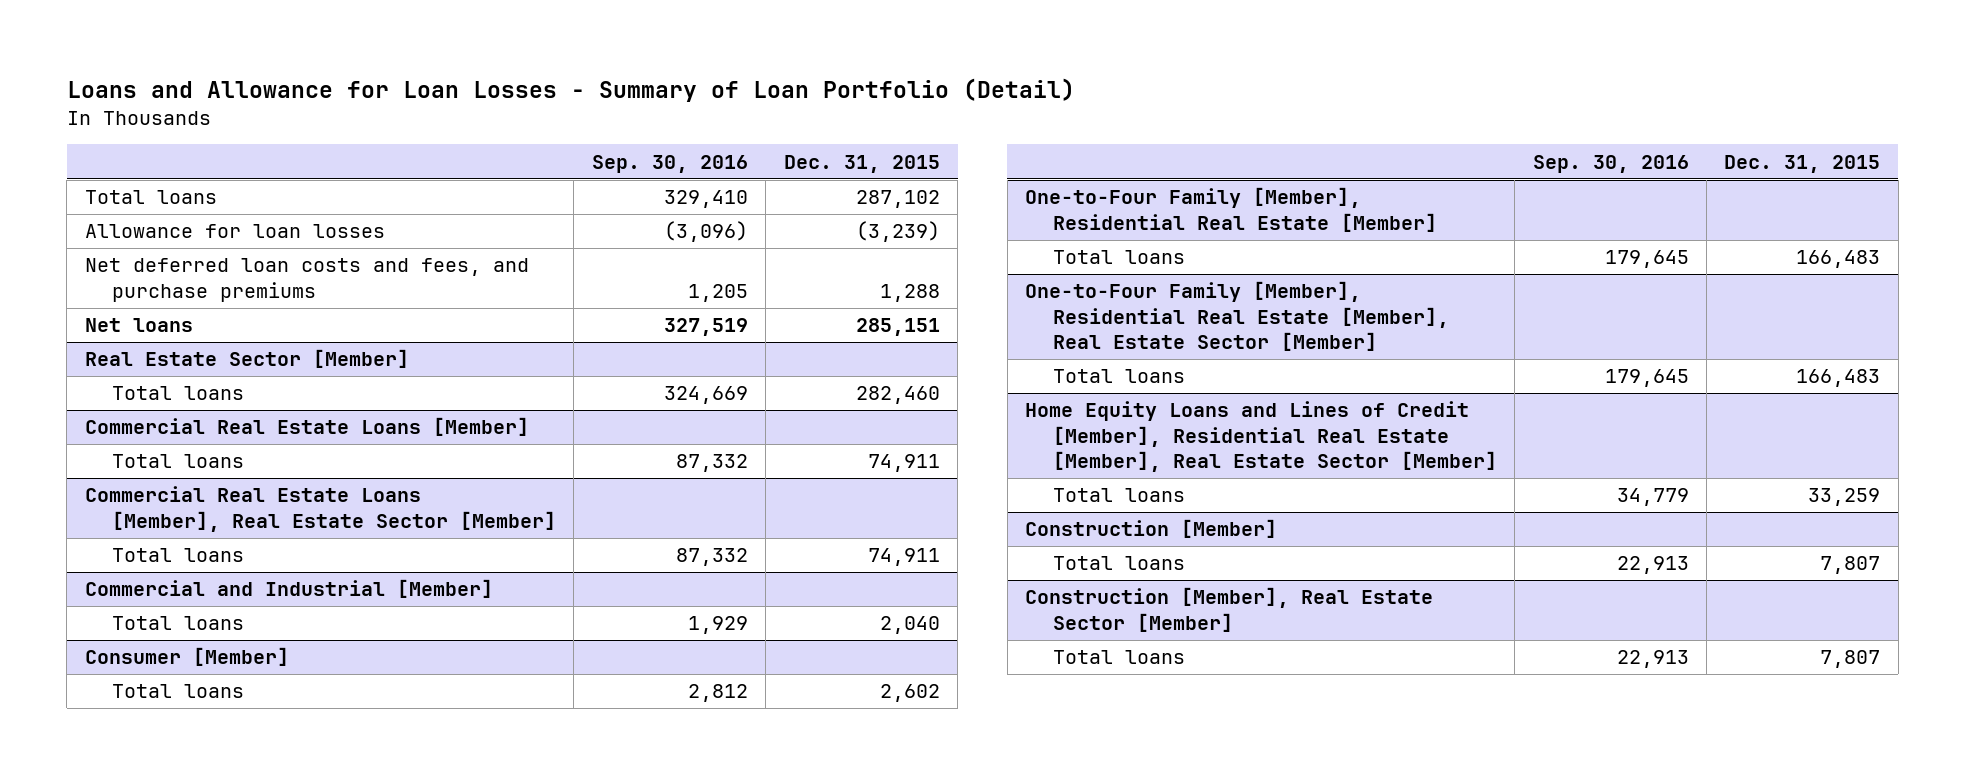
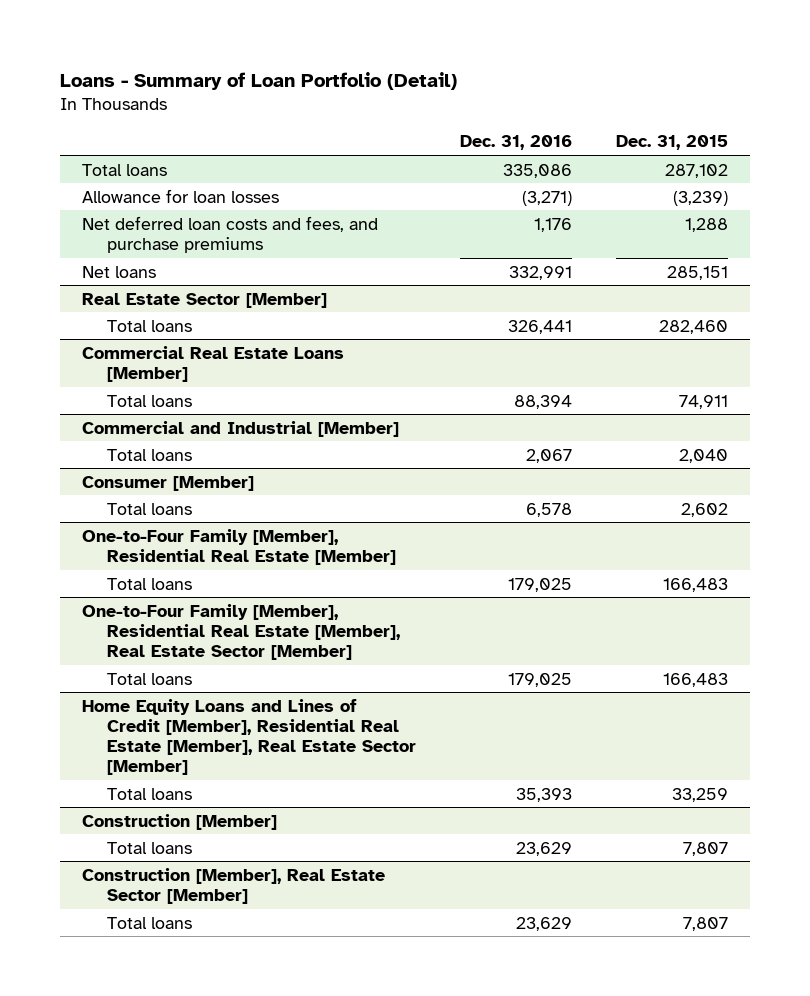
[66,77,1075,102] Loans and Allowance for Loan Losses - Summary of Loan Portfolio (Detail) -> [59,71,457,90] Loans - Summary of Loan Portfolio (Detail)
[591,154,748,173] Sep. 30, 2016 -> none
none -> [460,135,573,151] Dec. 31, 2016
[84,486,557,532] Commercial Real Estate Loans [Member], Real Estate Sector [Member] -> none
[112,548,245,563] Total loans -> none

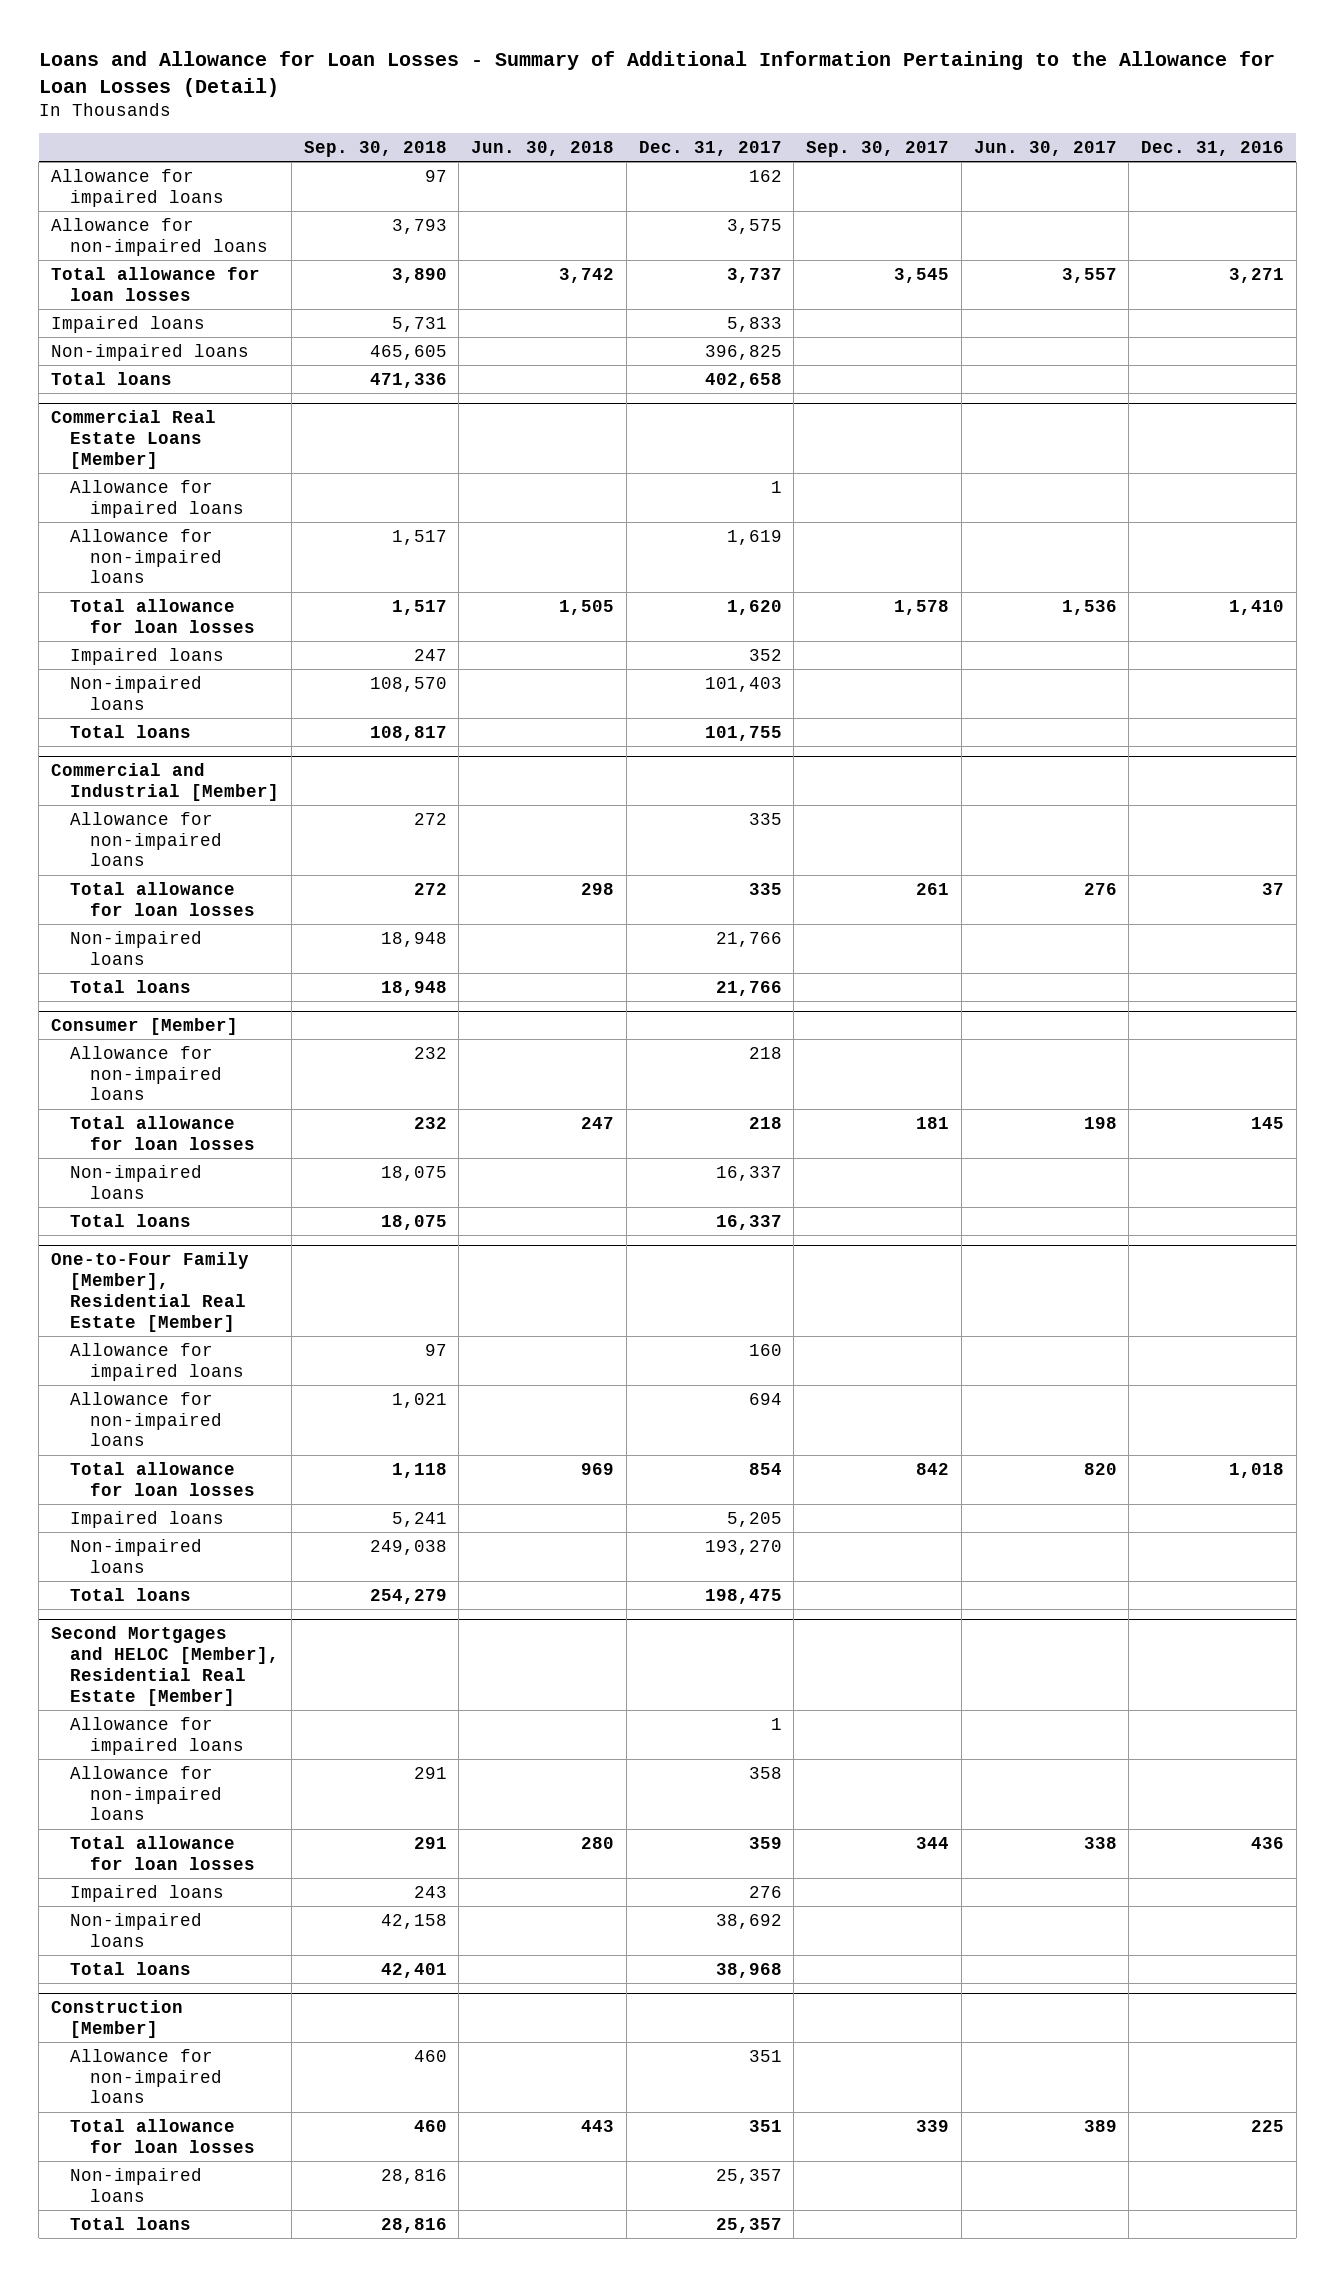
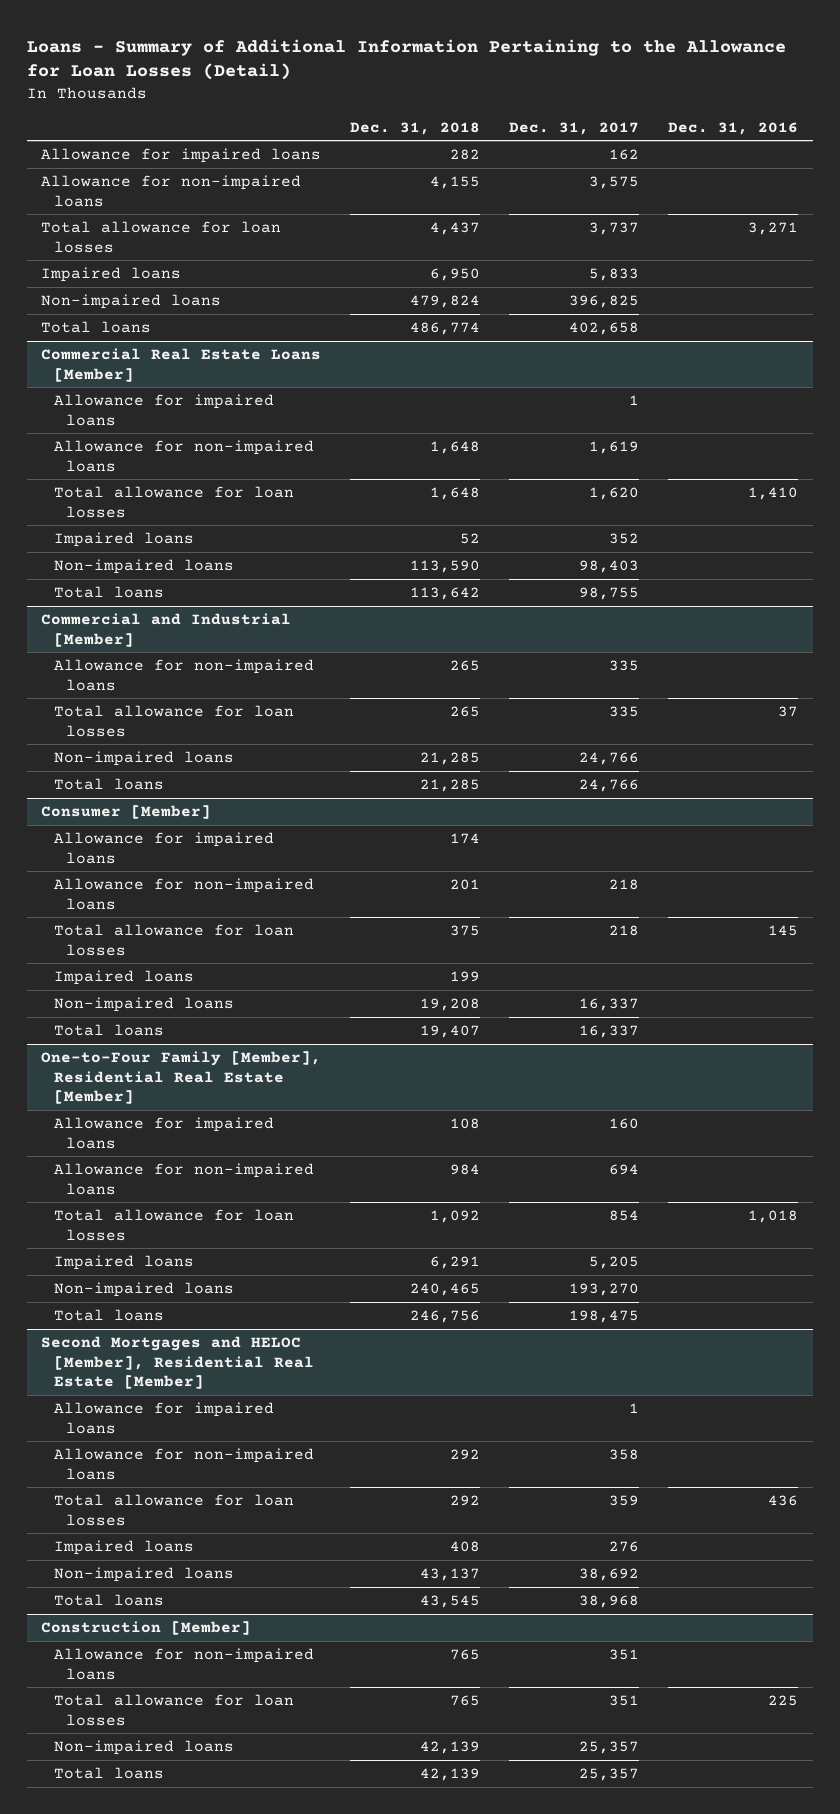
[38,50,1275,97] Loans and Allowance for Loan Losses - Summary of Additional Information Pertaining to the Allowance for Loan Losses (Detail) -> [26,38,786,81] Loans - Summary of Additional Information Pertaining to the Allowance for Loan Losses (Detail)
[303,141,447,158] Sep. 30, 2018 -> none
[471,141,615,157] Jun. 30, 2018 -> none
[806,141,950,158] Sep. 30, 2017 -> none
[973,141,1117,157] Jun. 30, 2017 -> none
none -> [350,121,481,135] Dec. 31, 2018
[704,676,782,692] 101,403 -> [579,560,640,574] 98,403
[704,725,782,741] 101,755 -> [579,587,640,601] 98,755
[715,931,782,947] 21,766 -> [579,752,640,766] 24,766
[715,980,782,996] 21,766 -> [579,779,640,793] 24,766
none -> [53,832,274,864] Allowance for impaired loans
none -> [53,970,194,986] Impaired loans

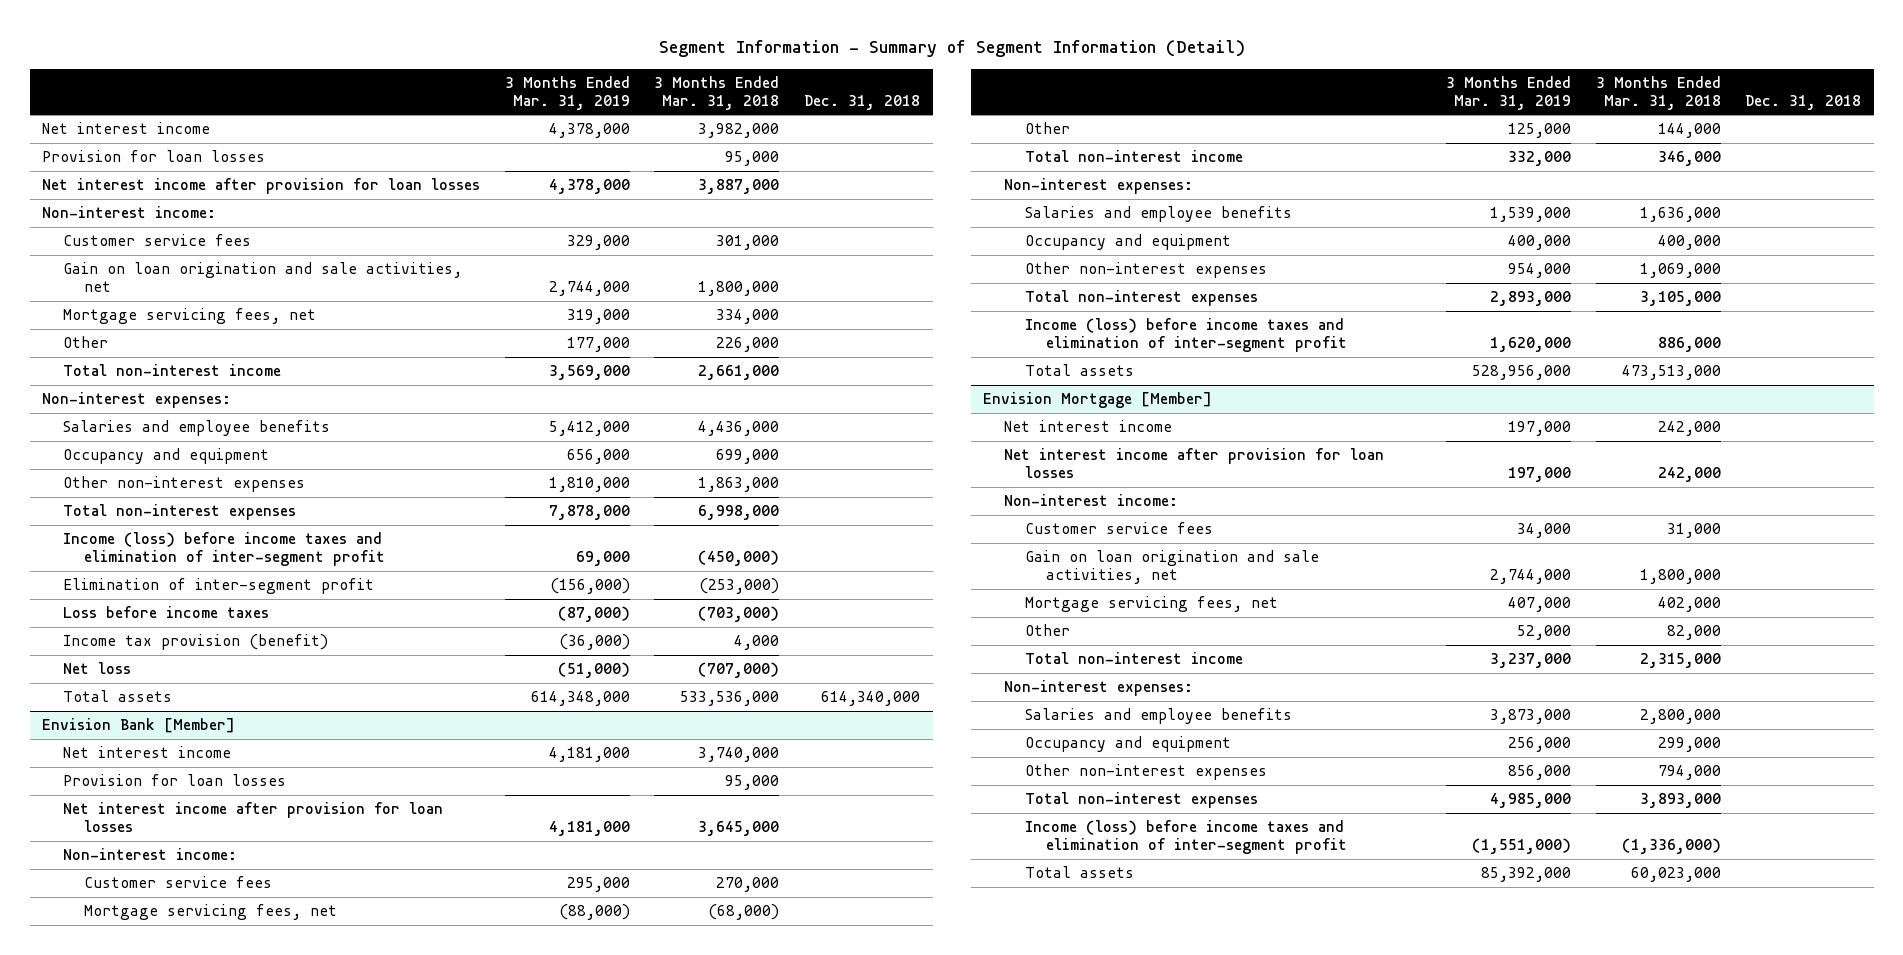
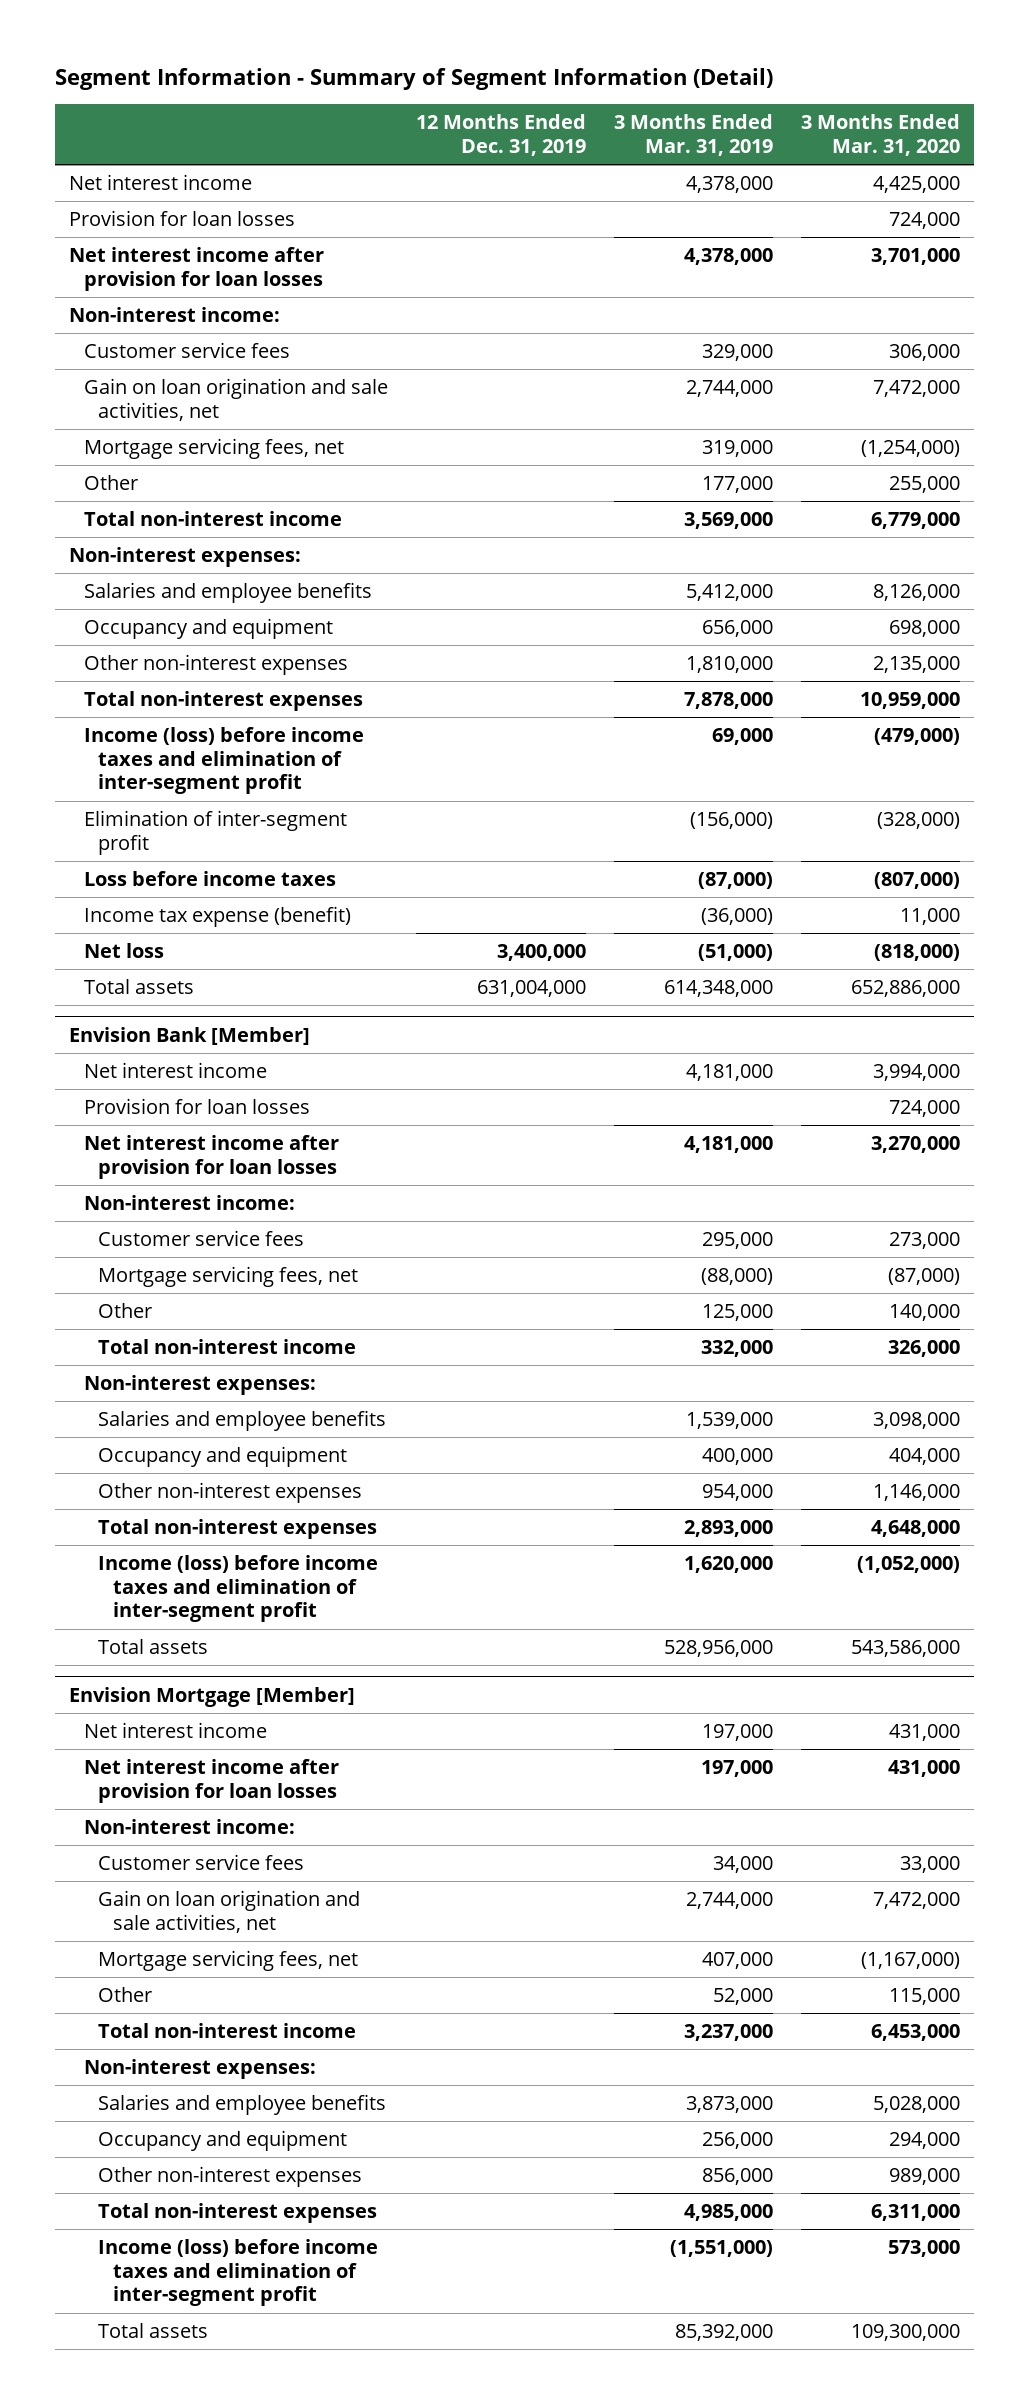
[654,75,780,110] 3 Months Ended Mar. 31, 2018 -> none
[804,94,921,110] Dec. 31, 2018 -> none
none -> [415,114,586,156] 12 Months Ended Dec. 31, 2019
none -> [801,114,961,156] 3 Months Ended Mar. 31, 2020
[63,634,329,651] Income tax provision (benefit) -> [83,905,351,927] Income tax expense (benefit)

